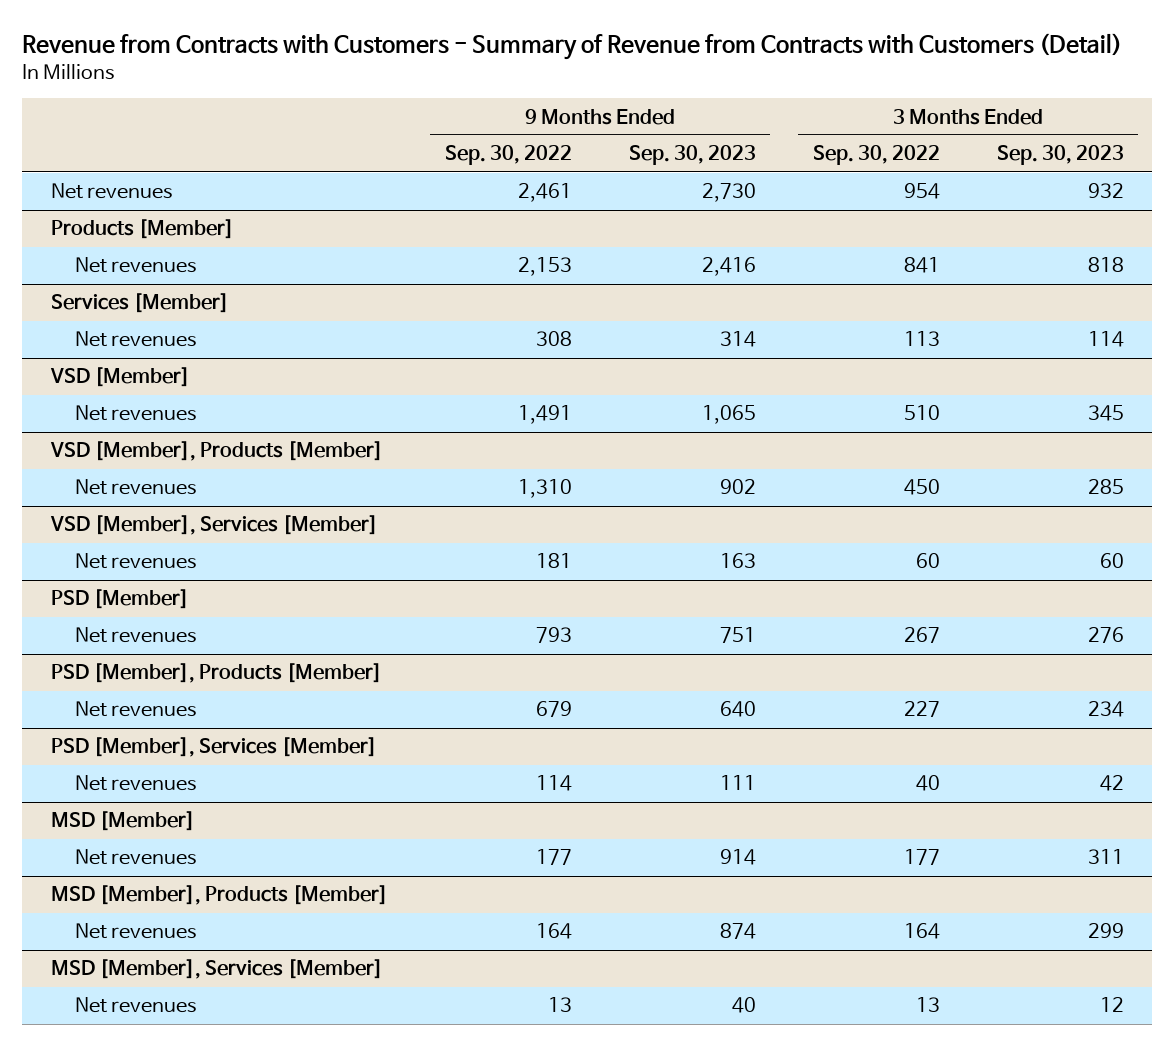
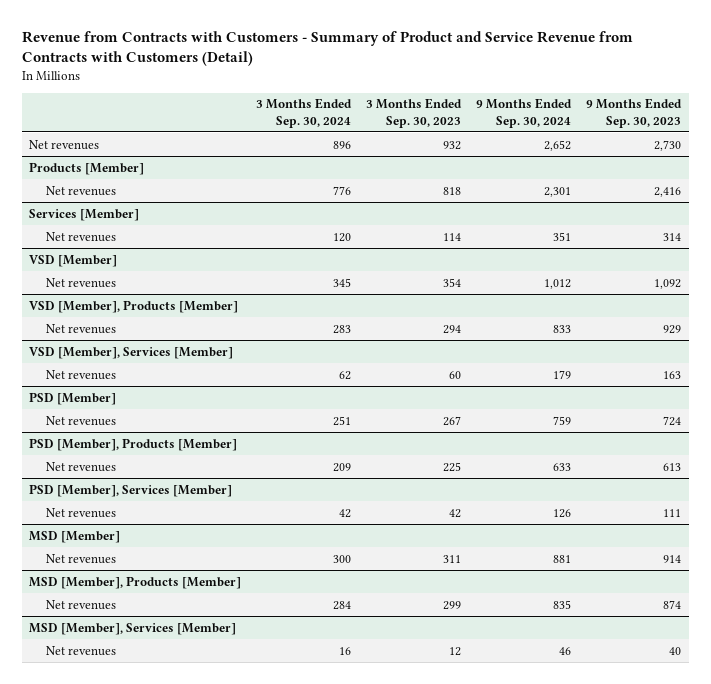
[22,33,1123,61] Revenue from Contracts with Customers - Summary of Revenue from Contracts with Customers (Detail) -> [21,30,633,67] Revenue from Contracts with Customers - Summary of Product and Service Revenue from Contracts with Customers (Detail)
[444,145,572,166] Sep. 30, 2022 -> none
[812,145,940,166] Sep. 30, 2022 -> none
none -> [256,98,353,128] 3 Months Ended Sep. 30, 2024
none -> [476,98,573,128] 9 Months Ended Sep. 30, 2024
[701,405,756,425] 1,065 -> [654,278,682,289] 1,092
[1087,405,1124,422] 345 -> [443,277,462,287] 354
[719,479,756,495] 902 -> [663,324,682,334] 929
[1087,479,1124,495] 285 -> [443,324,462,334] 294
[719,627,756,644] 751 -> [663,415,682,426] 724
[1087,627,1124,644] 276 -> [443,415,462,426] 267
[719,701,756,718] 640 -> [663,462,682,471] 613
[1087,701,1124,718] 234 -> [443,461,462,472] 225

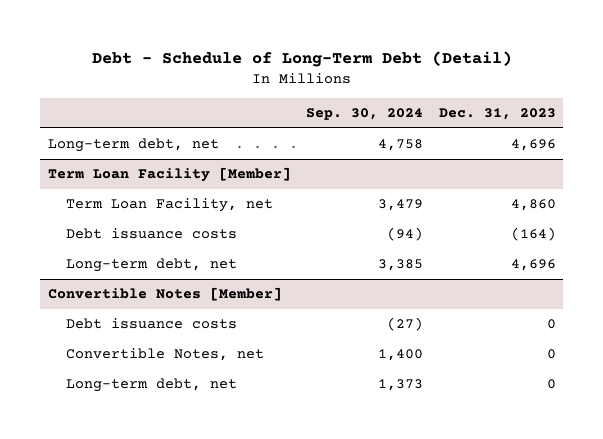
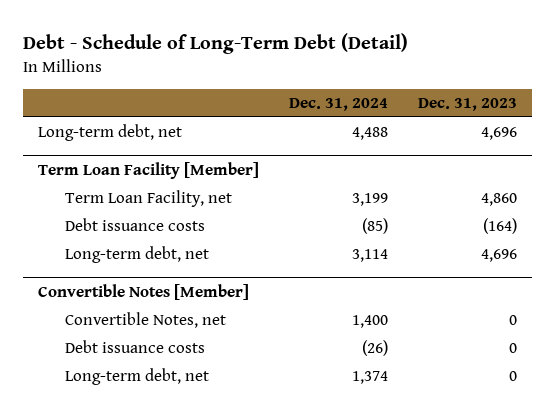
[306,108,424,121] Sep. 30, 2024 -> none
none -> [289,97,389,111] Dec. 31, 2024
[66,318,238,330] Debt issuance costs -> [65,340,206,354] Debt issuance costs

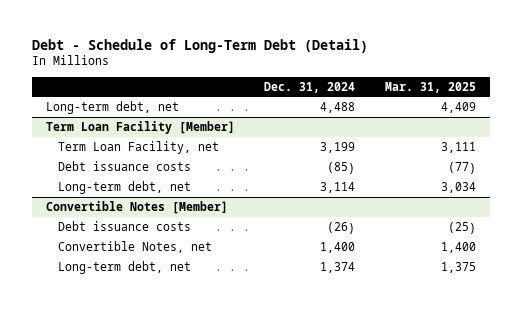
[418,97,518,111] Dec. 31, 2023 -> none
none -> [384,81,476,93] Mar. 31, 2025
[65,312,227,329] Convertible Notes, net -> [58,240,213,253] Convertible Notes, net

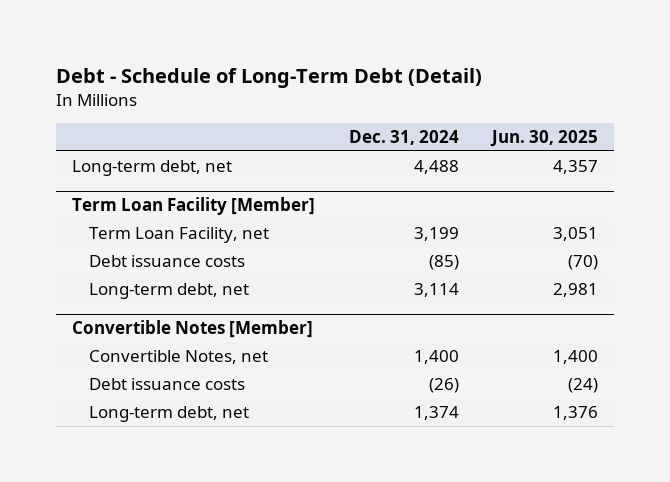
[384,81,476,93] Mar. 31, 2025 -> none
none -> [489,130,598,148] Jun. 30, 2025
[58,220,192,231] Debt issuance costs -> [89,378,246,391] Debt issuance costs

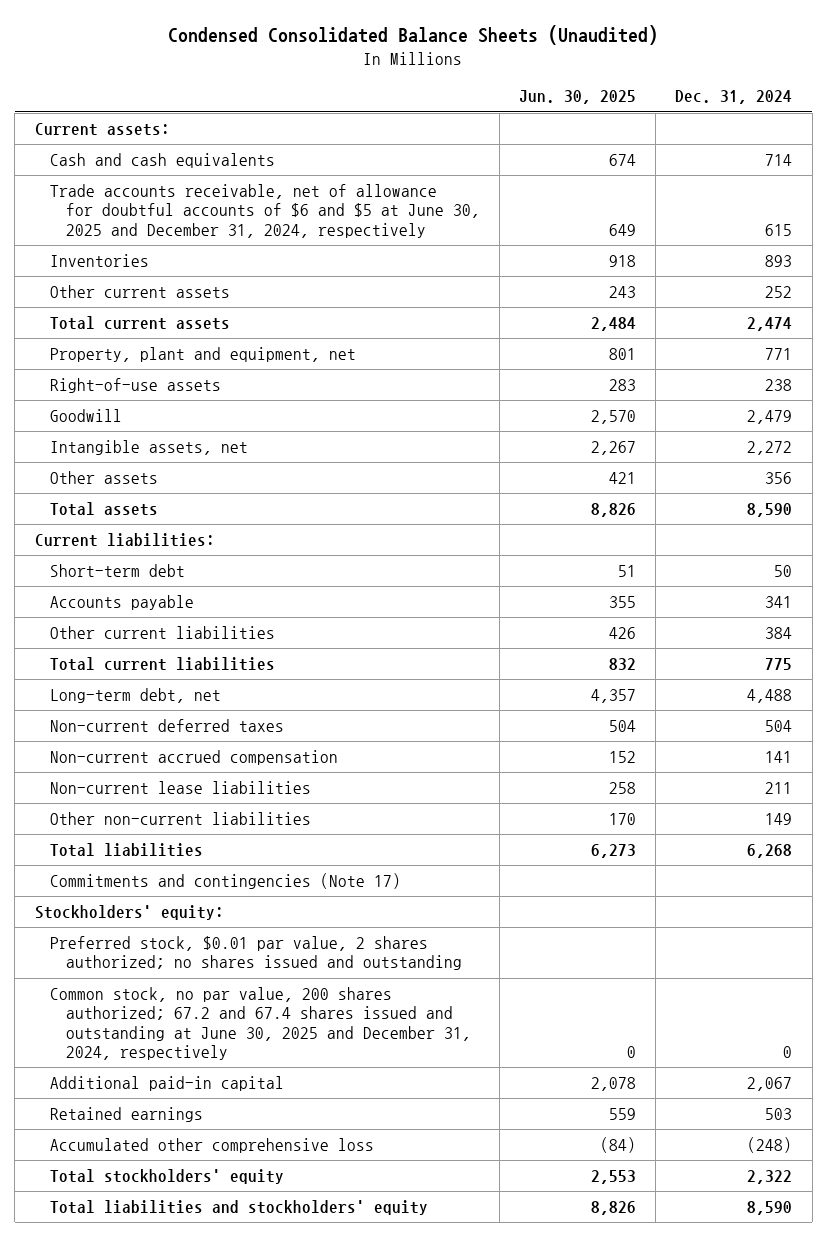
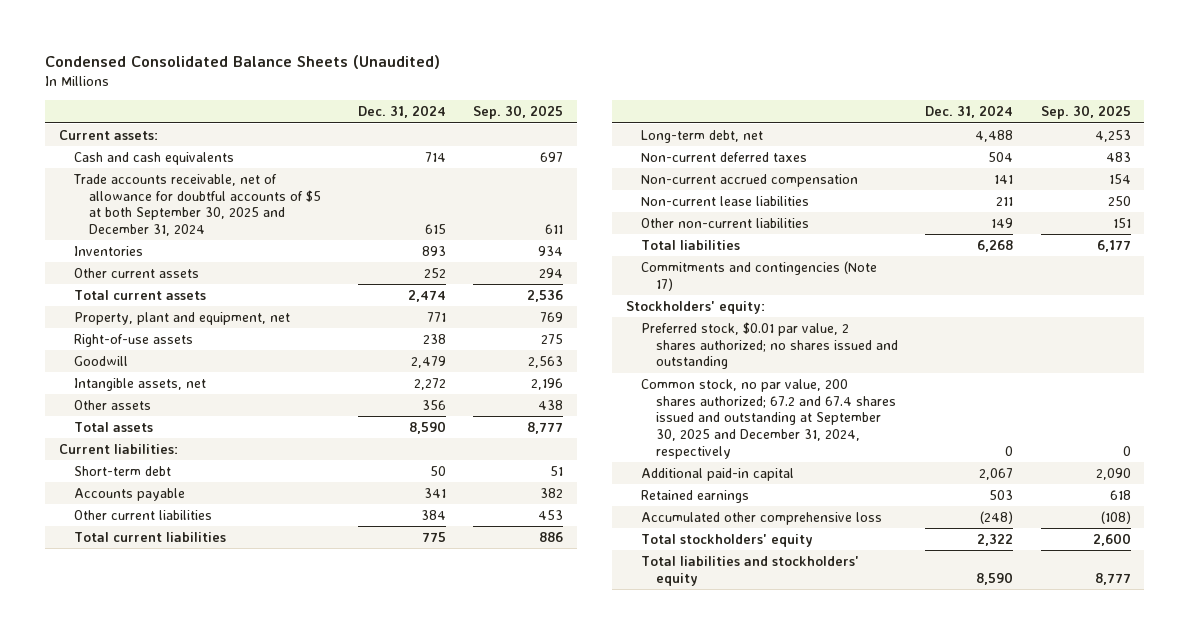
[518,90,636,105] Jun. 30, 2025 -> none
none -> [473,105,564,120] Sep. 30, 2025
[50,183,480,238] Trade accounts receivable, net of allowance for doubtful accounts of $6 and $5 at June 30, 2025 and December 31, 2024, respectively -> [72,173,321,237] Trade accounts receivable, net of allowance for doubtful accounts of $5 at both September 30, 2025 and December 31, 2024
[50,986,471,1061] Common stock, no par value, 200 shares authorized; 67.2 and 67.4 shares issued and outstanding at June 30, 2025 and December 31, 2024, respectively -> [640,378,896,459] Common stock, no par value, 200 shares authorized; 67.2 and 67.4 shares issued and outstanding at September 30, 2025 and December 31, 2024, respectively

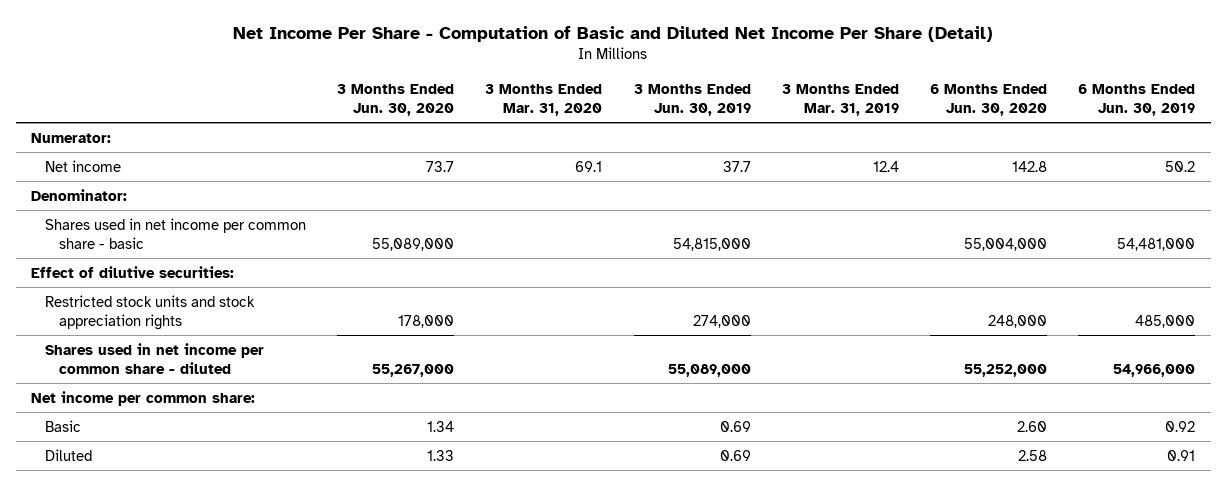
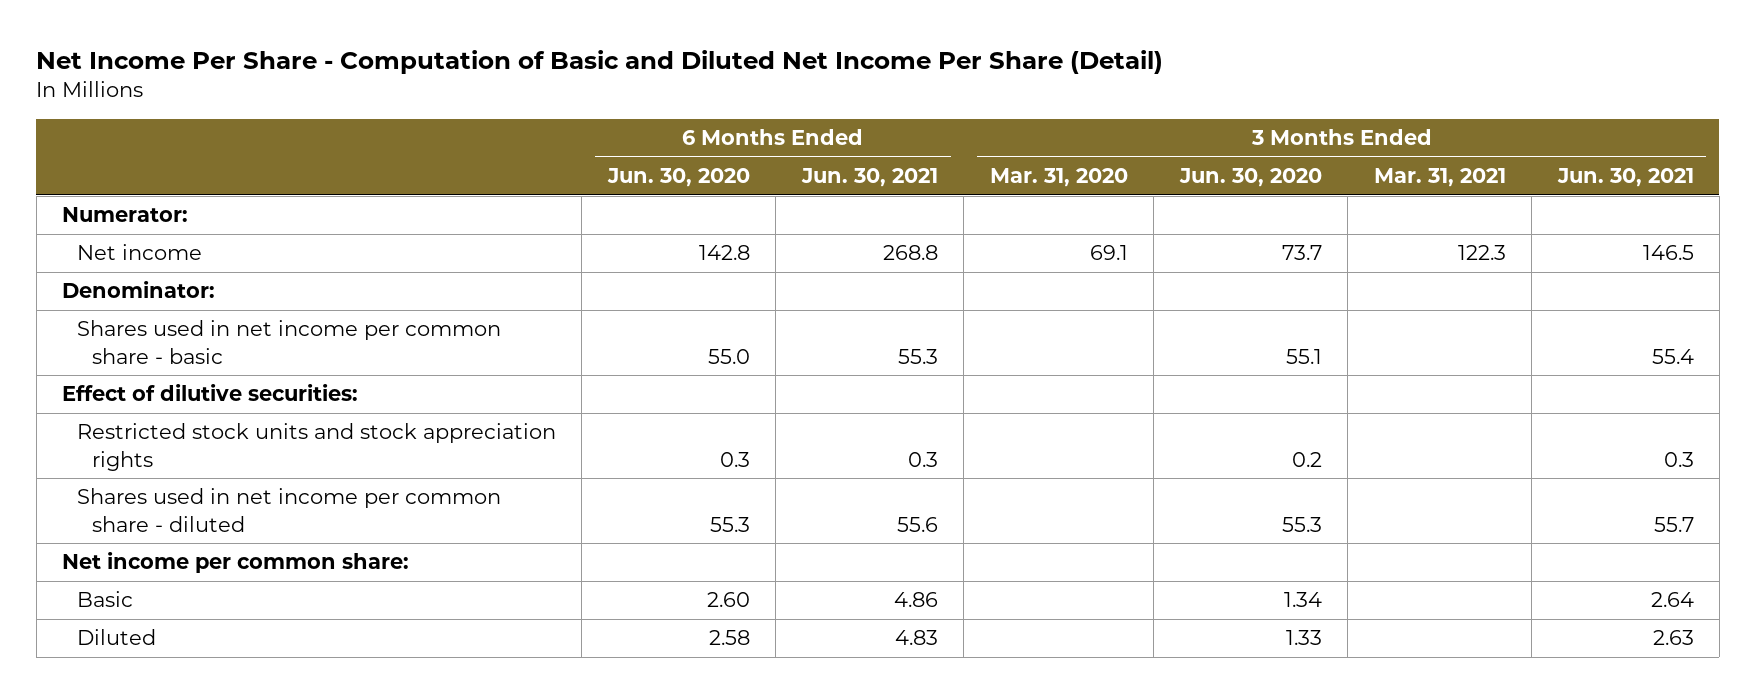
[633,83,751,116] 3 Months Ended Jun. 30, 2019 -> none
[781,83,899,116] 3 Months Ended Mar. 31, 2019 -> none
[1078,83,1196,116] 6 Months Ended Jun. 30, 2019 -> none
none -> [800,168,938,188] Jun. 30, 2021
none -> [1373,168,1506,188] Mar. 31, 2021
none -> [1556,168,1694,188] Jun. 30, 2021
[372,237,455,251] 55,089,000 -> [1285,348,1322,364] 55.1
[963,237,1047,251] 55,004,000 -> [707,348,750,364] 55.0
[398,314,455,328] 178,000 -> [1291,451,1322,467] 0.2
[987,314,1047,328] 248,000 -> [719,451,750,467] 0.3
[372,363,455,377] 55,267,000 -> [1281,516,1322,532] 55.3
[963,363,1047,377] 55,252,000 -> [709,516,750,532] 55.3

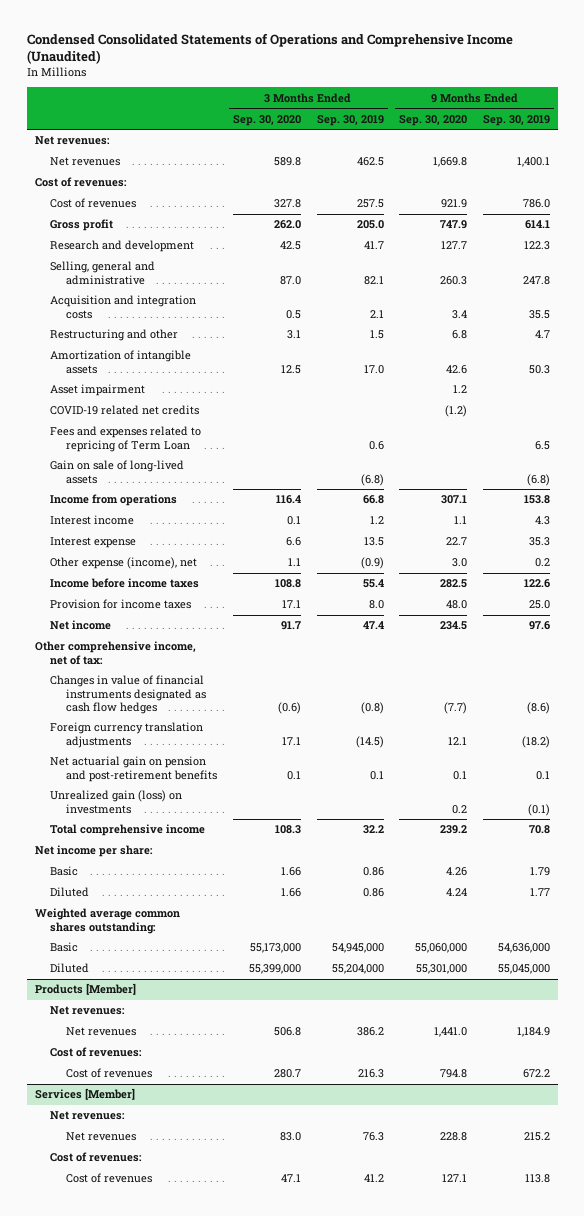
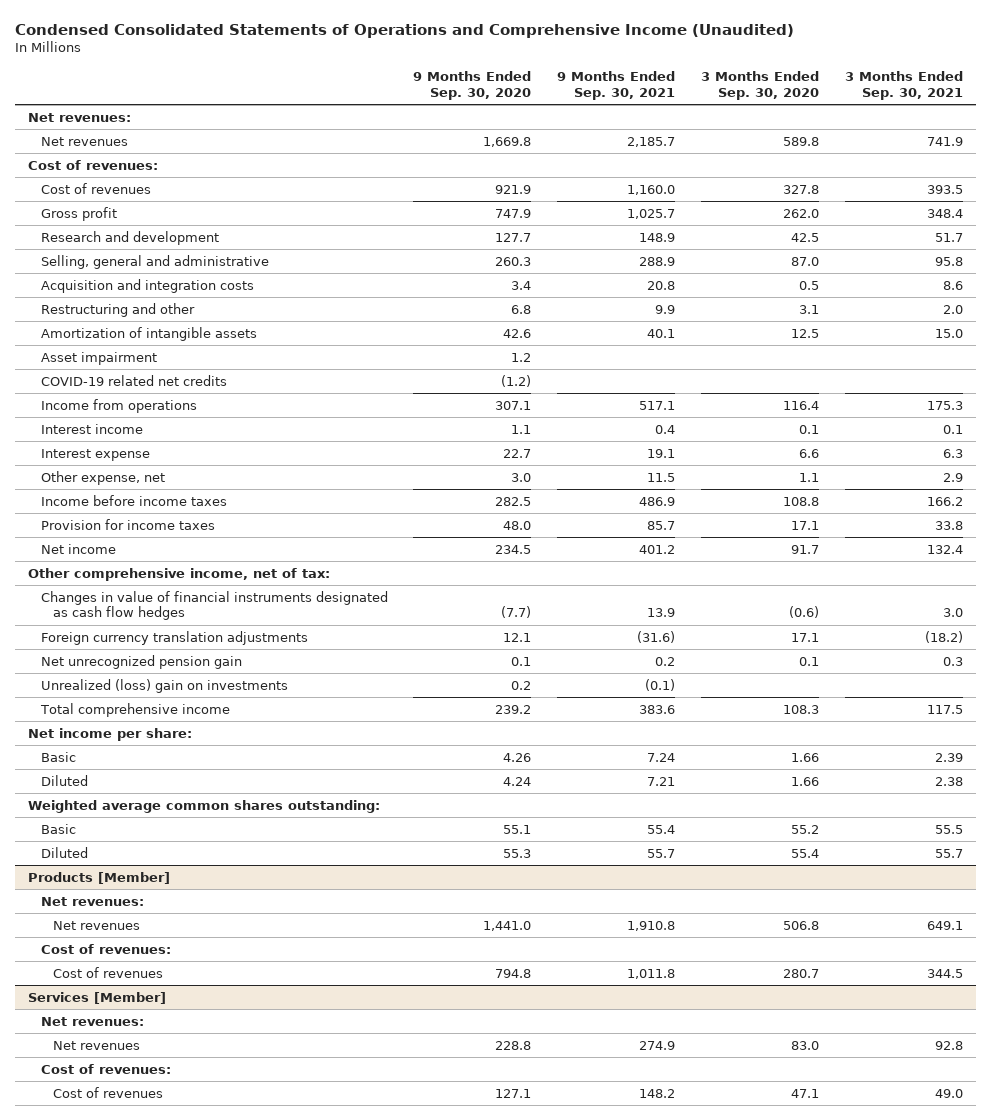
[316,114,384,126] Sep. 30, 2019 -> none
[482,114,550,126] Sep. 30, 2019 -> none
none -> [557,71,676,100] 9 Months Ended Sep. 30, 2021
none -> [845,71,964,100] 3 Months Ended Sep. 30, 2021
[50,426,202,452] Fees and expenses related to repricing of Term Loan -> none
[50,460,185,484] Gain on sale of long-lived assets -> none
[50,557,198,570] Other expense (income), net -> [40,470,165,485] Other expense, net
[50,756,218,782] Net actuarial gain on pension and post-retirement benefits -> none
none -> [40,654,242,669] Net unrecognized pension gain
[50,790,183,814] Unrealized gain (loss) on investments -> [40,678,288,693] Unrealized (loss) gain on investments
[250,943,302,954] 55,173,000 -> [791,824,820,834] 55.2
[415,943,468,954] 55,060,000 -> [503,824,532,834] 55.1
[249,964,302,975] 55,399,000 -> [791,848,820,858] 55.4
[416,964,468,975] 55,301,000 -> [503,848,532,858] 55.3

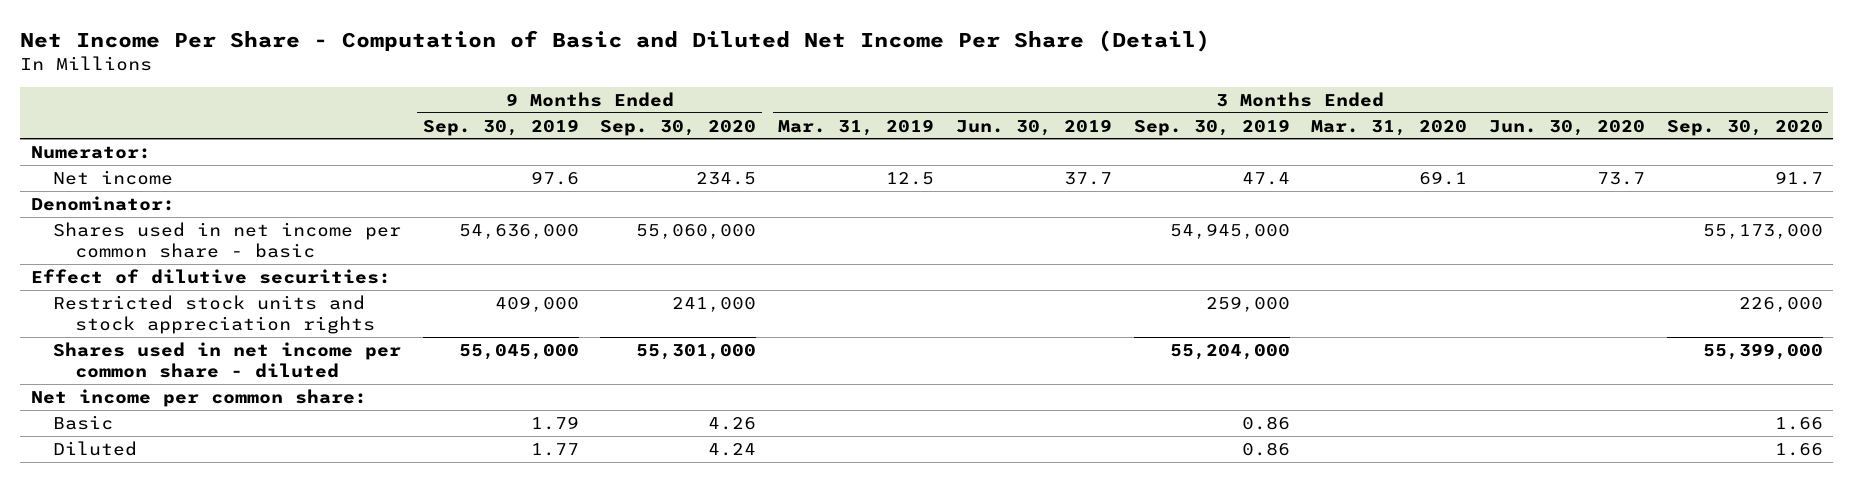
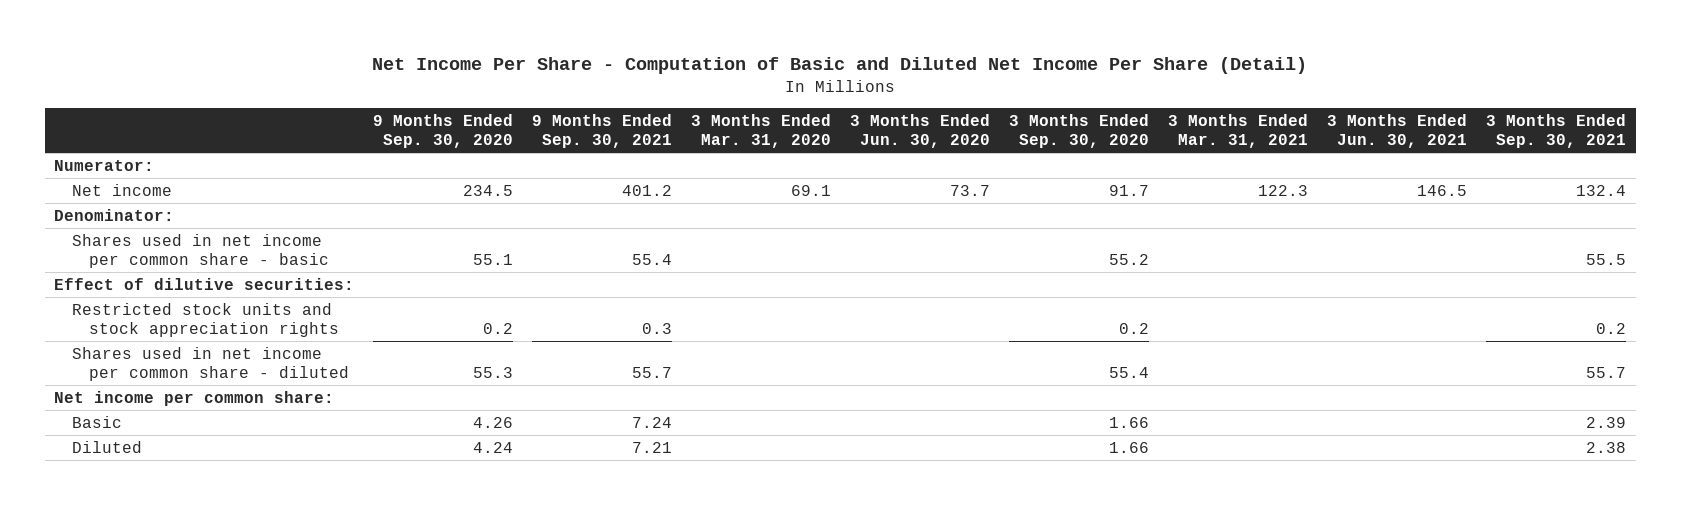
[422,118,579,136] Sep. 30, 2019 -> none
[778,118,935,136] Mar. 31, 2019 -> none
[955,118,1112,136] Jun. 30, 2019 -> none
[1133,118,1290,136] Sep. 30, 2019 -> none
none -> [532,114,673,148] 9 Months Ended Sep. 30, 2021
none -> [1168,114,1309,148] 3 Months Ended Mar. 31, 2021
none -> [1327,114,1468,148] 3 Months Ended Jun. 30, 2021
none -> [1486,114,1627,148] 3 Months Ended Sep. 30, 2021
[636,223,757,239] 55,060,000 -> [473,253,514,265] 55.1
[1702,223,1823,239] 55,173,000 -> [1109,253,1150,265] 55.2
[672,296,757,312] 241,000 -> [483,322,514,334] 0.2
[1738,296,1823,312] 226,000 -> [1119,322,1150,334] 0.2
[636,343,757,360] 55,301,000 -> [473,366,514,378] 55.3
[1702,342,1823,360] 55,399,000 -> [1109,366,1150,378] 55.4

